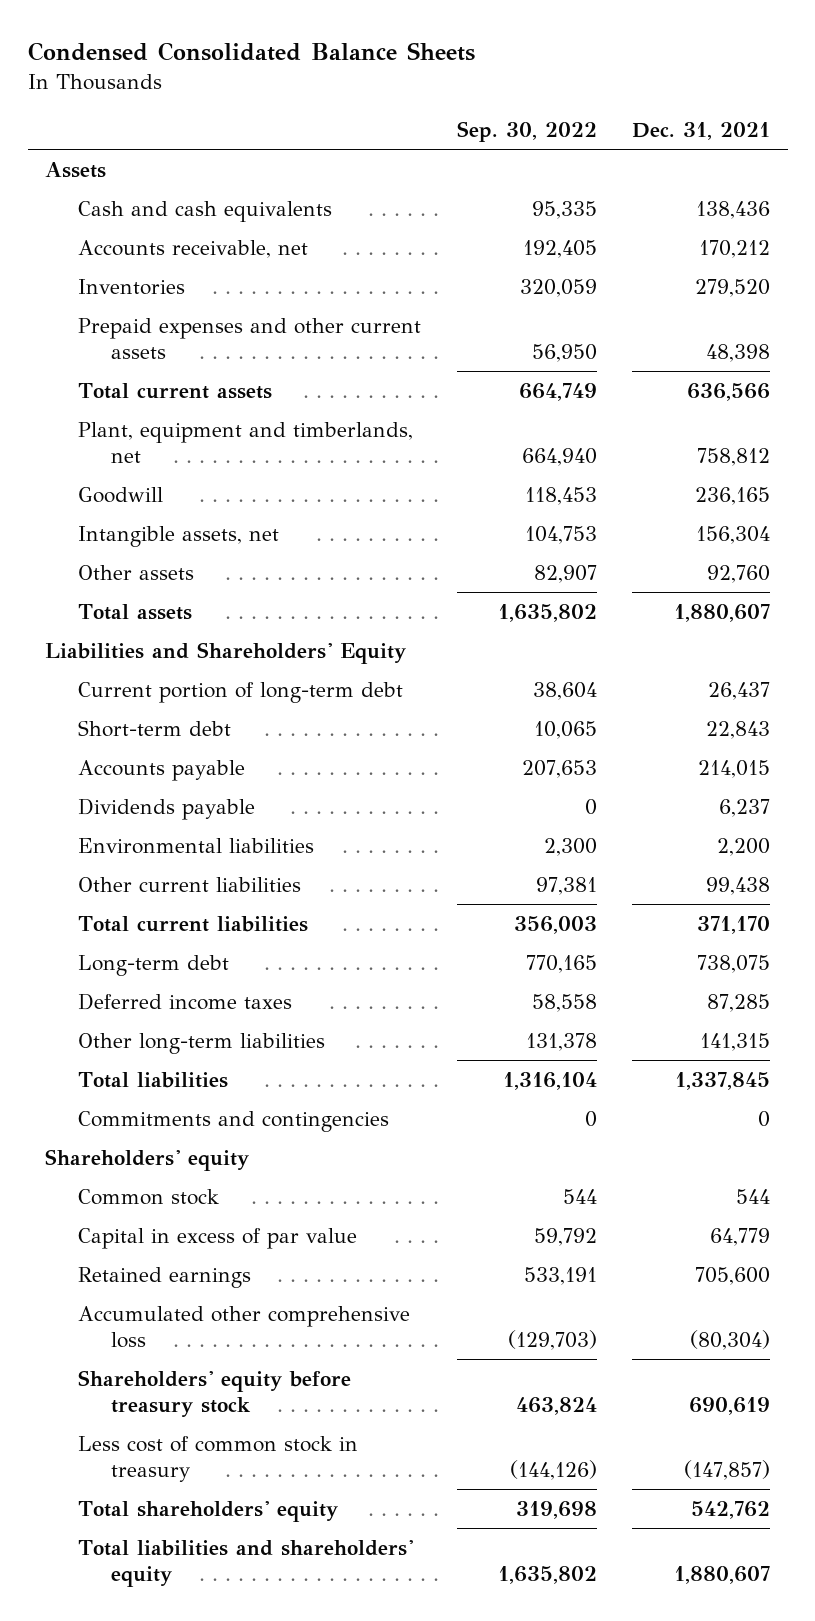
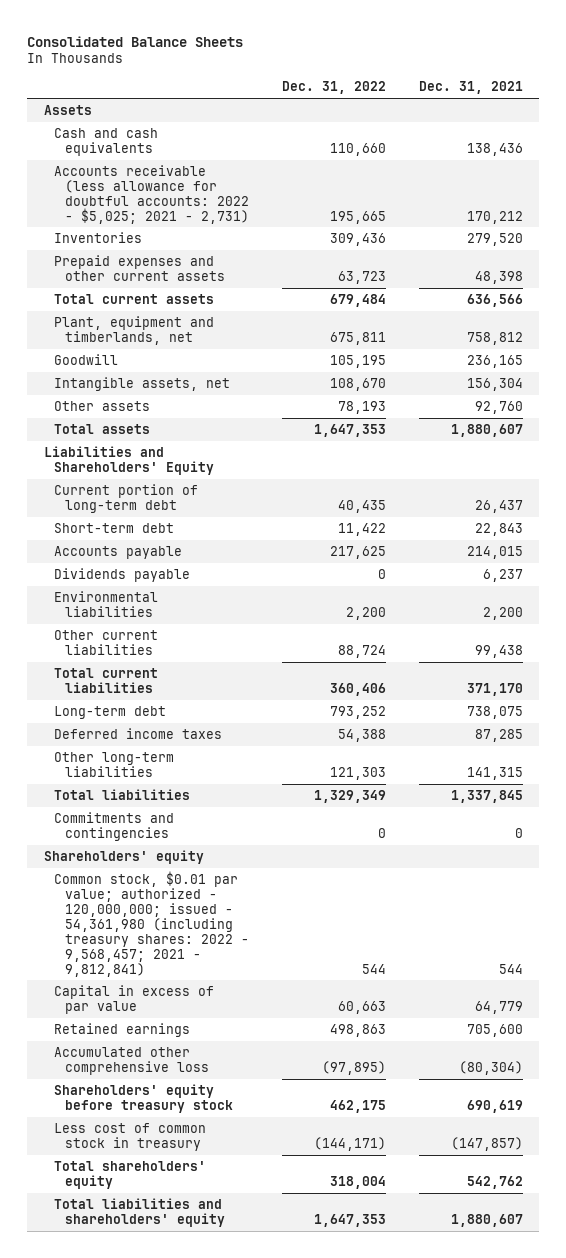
[27,42,475,62] Condensed Consolidated Balance Sheets -> [27,35,244,47] Consolidated Balance Sheets
[456,120,597,142] Sep. 30, 2022 -> none
none -> [281,81,386,95] Dec. 31, 2022
[78,239,309,258] Accounts receivable, net -> [54,164,250,224] Accounts receivable (less allowance for doubtful accounts: 2022 - $5,025; 2021 - 2,731)
[78,1188,220,1205] Common stock -> [54,870,250,977] Common stock, $0.01 par value; authorized - 120,000,000; issued - 54,361,980 (including treasury shares: 2022 - 9,568,457; 2021 - 9,812,841)

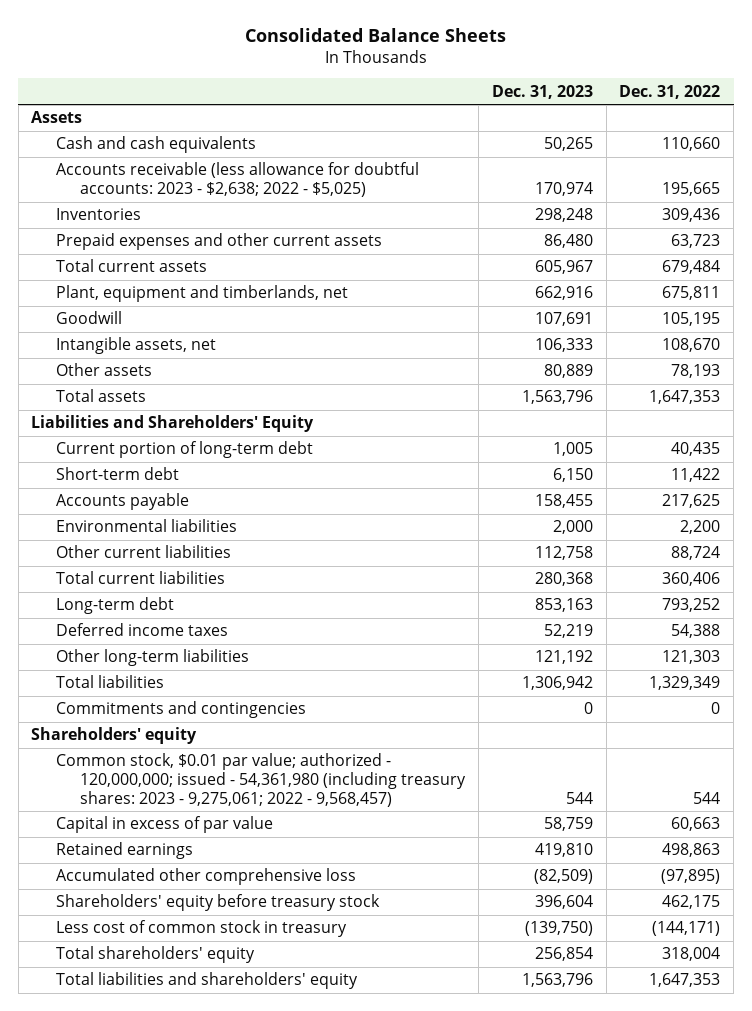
[418,81,523,95] Dec. 31, 2021 -> none
none -> [491,84,593,99] Dec. 31, 2023
[54,164,250,224] Accounts receivable (less allowance for doubtful accounts: 2022 - $5,025; 2021 - 2,731) -> [55,162,419,198] Accounts receivable (less allowance for doubtful accounts: 2023 - $2,638; 2022 - $5,025)
[54,567,191,582] Dividends payable -> none
[54,870,250,977] Common stock, $0.01 par value; authorized - 120,000,000; issued - 54,361,980 (including treasury shares: 2022 - 9,568,457; 2021 - 9,812,841) -> [55,753,466,807] Common stock, $0.01 par value; authorized - 120,000,000; issued - 54,361,980 (including treasury shares: 2023 - 9,275,061; 2022 - 9,568,457)

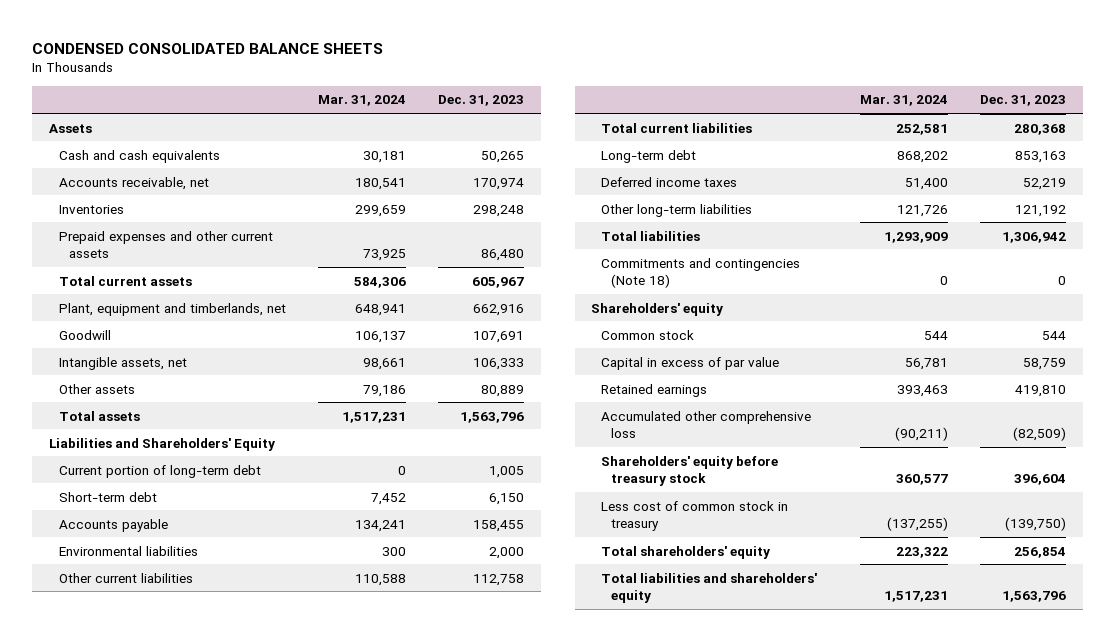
[244,27,506,42] Consolidated Balance Sheets -> [32,42,384,54] CONDENSED CONSOLIDATED BALANCE SHEETS
[619,84,721,99] Dec. 31, 2022 -> none
none -> [318,95,407,107] Mar. 31, 2024
[55,162,419,198] Accounts receivable (less allowance for doubtful accounts: 2023 - $2,638; 2022 - $5,025) -> [58,176,209,190] Accounts receivable, net
[55,701,306,719] Commitments and contingencies -> [600,257,800,289] Commitments and contingencies (Note 18)
[55,753,466,807] Common stock, $0.01 par value; authorized - 120,000,000; issued - 54,361,980 (including treasury shares: 2023 - 9,275,061; 2022 - 9,568,457) -> [600,329,694,340] Common stock

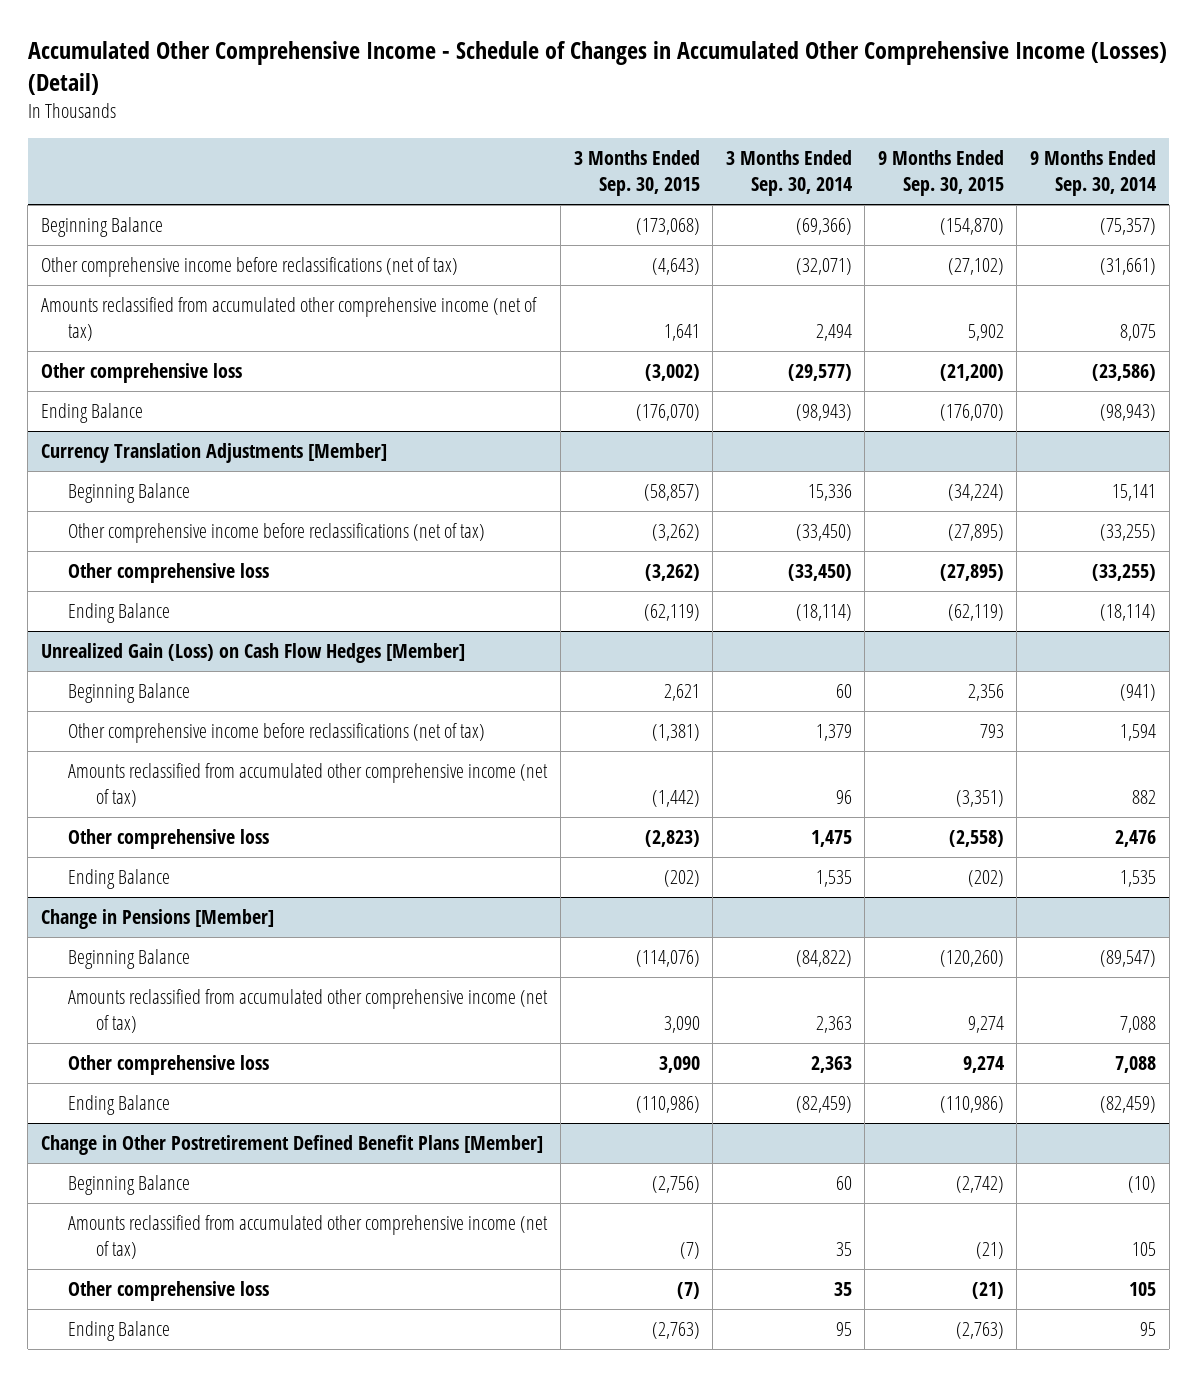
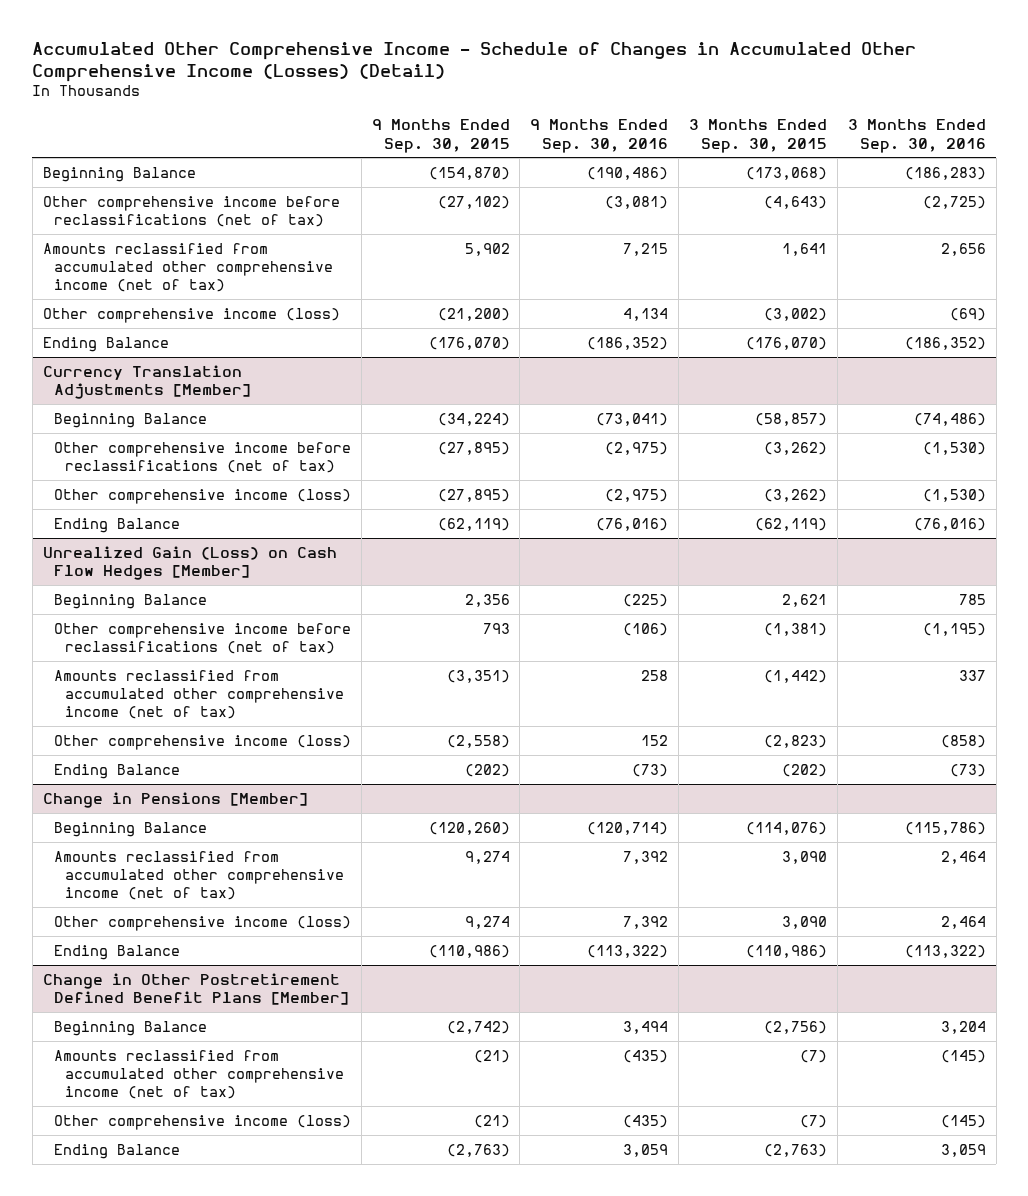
[725,150,852,197] 3 Months Ended Sep. 30, 2014 -> none
[1029,150,1156,197] 9 Months Ended Sep. 30, 2014 -> none
none -> [530,119,669,153] 9 Months Ended Sep. 30, 2016
none -> [847,119,986,153] 3 Months Ended Sep. 30, 2016
[40,363,242,384] Other comprehensive loss -> [42,307,340,323] Other comprehensive income (loss)
[68,563,270,584] Other comprehensive loss -> [53,488,351,504] Other comprehensive income (loss)
[68,829,270,850] Other comprehensive loss -> [53,734,351,750] Other comprehensive income (loss)
[68,1055,270,1076] Other comprehensive loss -> [53,915,351,931] Other comprehensive income (loss)
[68,1281,270,1302] Other comprehensive loss -> [53,1114,351,1130] Other comprehensive income (loss)

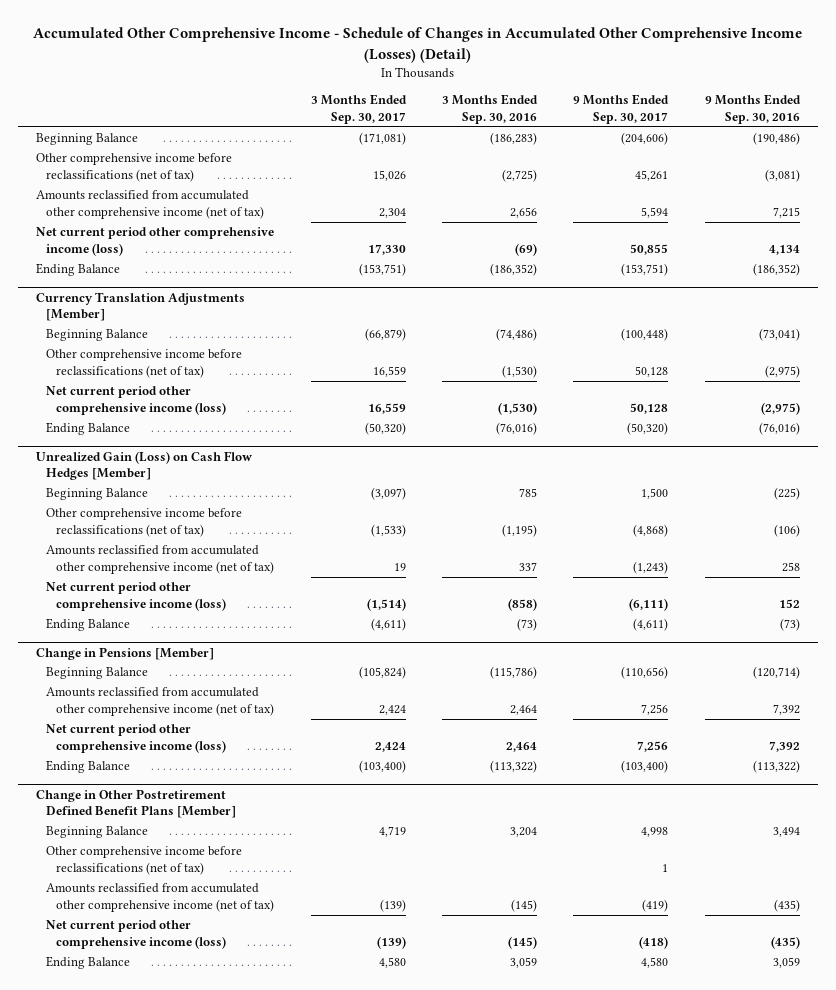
[371,119,510,153] 9 Months Ended Sep. 30, 2015 -> none
[688,119,827,153] 3 Months Ended Sep. 30, 2015 -> none
none -> [310,94,407,124] 3 Months Ended Sep. 30, 2017
none -> [573,94,670,124] 9 Months Ended Sep. 30, 2017
[42,307,340,323] Other comprehensive income (loss) -> [36,227,275,256] Net current period other comprehensive income (loss)
[53,488,351,504] Other comprehensive income (loss) -> [45,386,226,415] Net current period other comprehensive income (loss)
[53,734,351,750] Other comprehensive income (loss) -> [45,582,226,611] Net current period other comprehensive income (loss)
[53,915,351,931] Other comprehensive income (loss) -> [45,724,226,753] Net current period other comprehensive income (loss)
none -> [45,846,242,875] Other comprehensive income before reclassifications (net of tax)
[53,1114,351,1130] Other comprehensive income (loss) -> [45,920,226,949] Net current period other comprehensive income (loss)

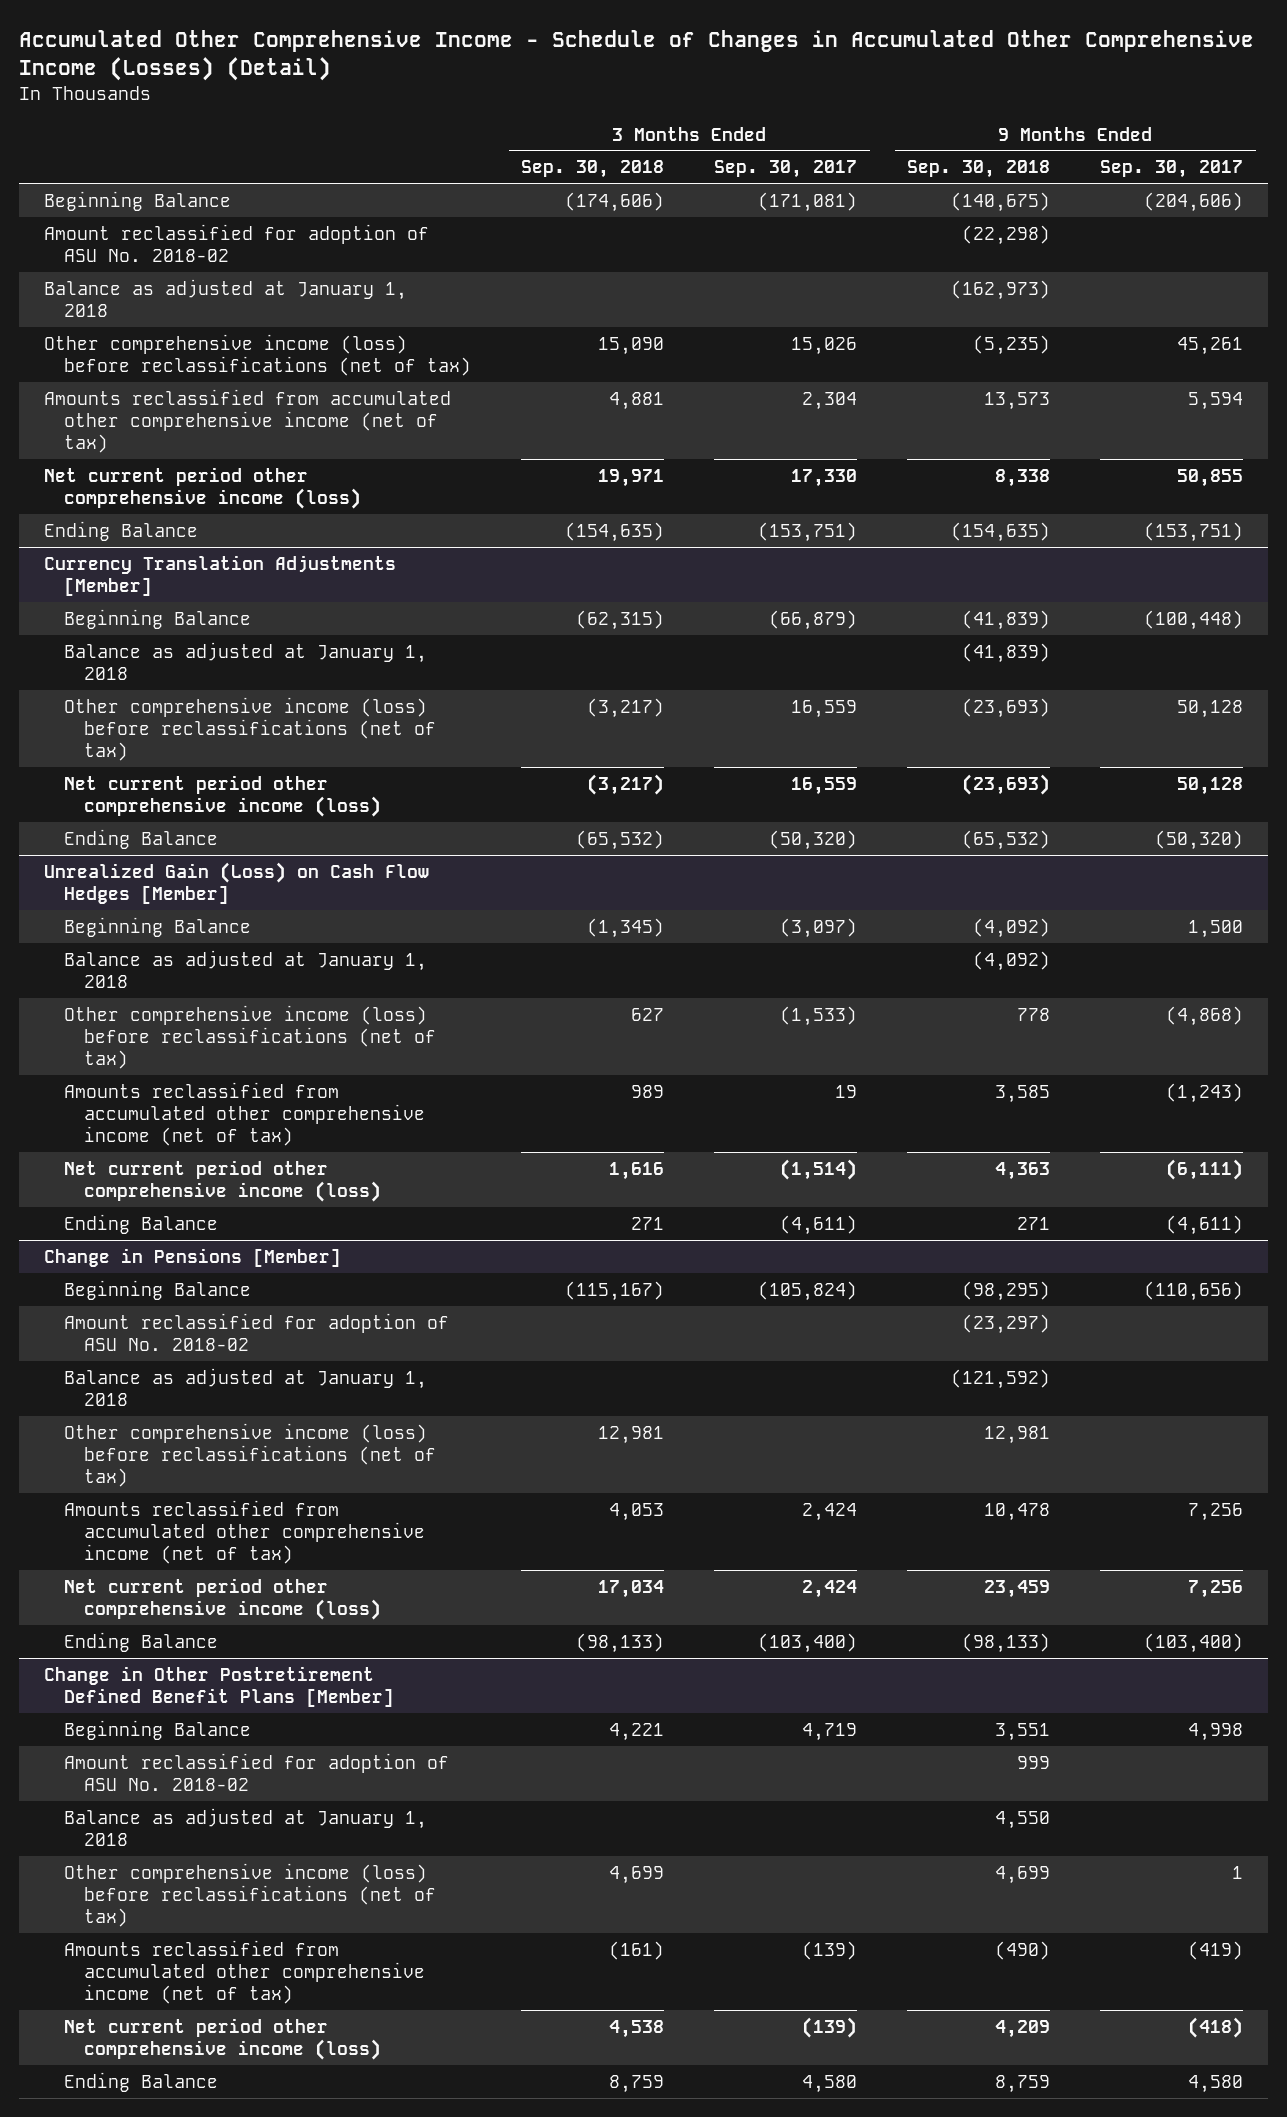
[441,94,538,124] 3 Months Ended Sep. 30, 2016 -> none
[704,94,801,124] 9 Months Ended Sep. 30, 2016 -> none
none -> [521,160,665,179] Sep. 30, 2018
none -> [907,160,1051,179] Sep. 30, 2018
none -> [43,223,429,263] Amount reclassified for adoption of ASU No. 2018-02
none -> [43,278,407,318] Balance as adjusted at January 1, 2018
[36,153,233,182] Other comprehensive income before reclassifications (net of tax) -> [43,333,472,377] Other comprehensive income (loss) before reclassifications (net of tax)
none -> [64,641,428,681] Balance as adjusted at January 1, 2018
[45,349,242,378] Other comprehensive income before reclassifications (net of tax) -> [64,696,437,762] Other comprehensive income (loss) before reclassifications (net of tax)
none -> [64,949,428,989] Balance as adjusted at January 1, 2018
[45,508,242,537] Other comprehensive income before reclassifications (net of tax) -> [64,1004,437,1070] Other comprehensive income (loss) before reclassifications (net of tax)
none -> [64,1312,450,1352] Amount reclassified for adoption of ASU No. 2018-02
none -> [64,1367,428,1407] Balance as adjusted at January 1, 2018
none -> [64,1422,437,1488] Other comprehensive income (loss) before reclassifications (net of tax)
none -> [64,1752,450,1792] Amount reclassified for adoption of ASU No. 2018-02
none -> [64,1807,428,1847] Balance as adjusted at January 1, 2018
[45,846,242,875] Other comprehensive income before reclassifications (net of tax) -> [64,1862,437,1928] Other comprehensive income (loss) before reclassifications (net of tax)

